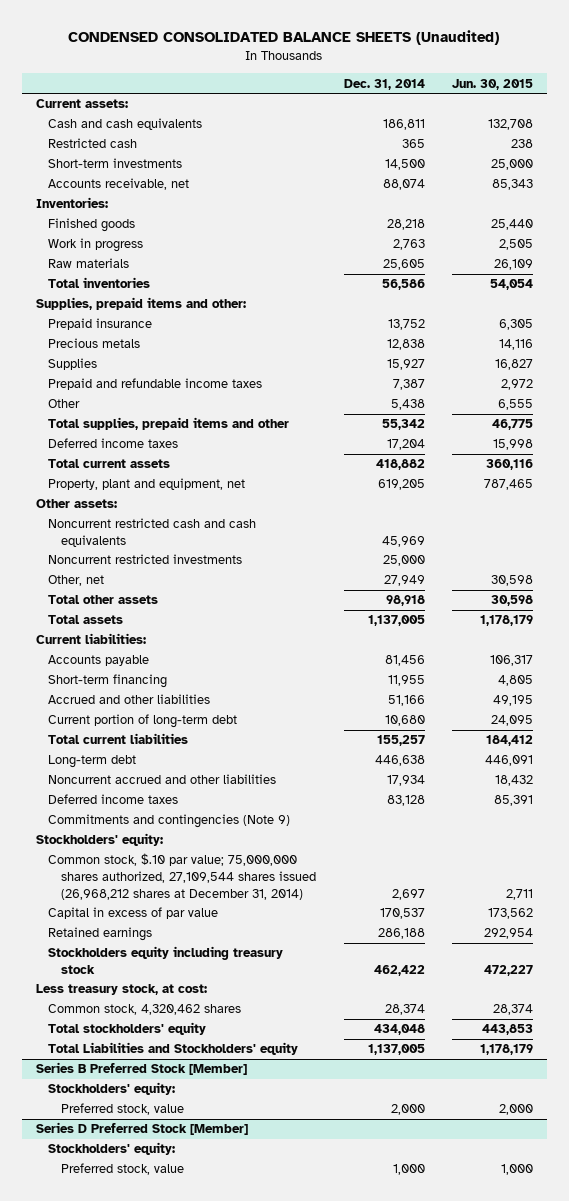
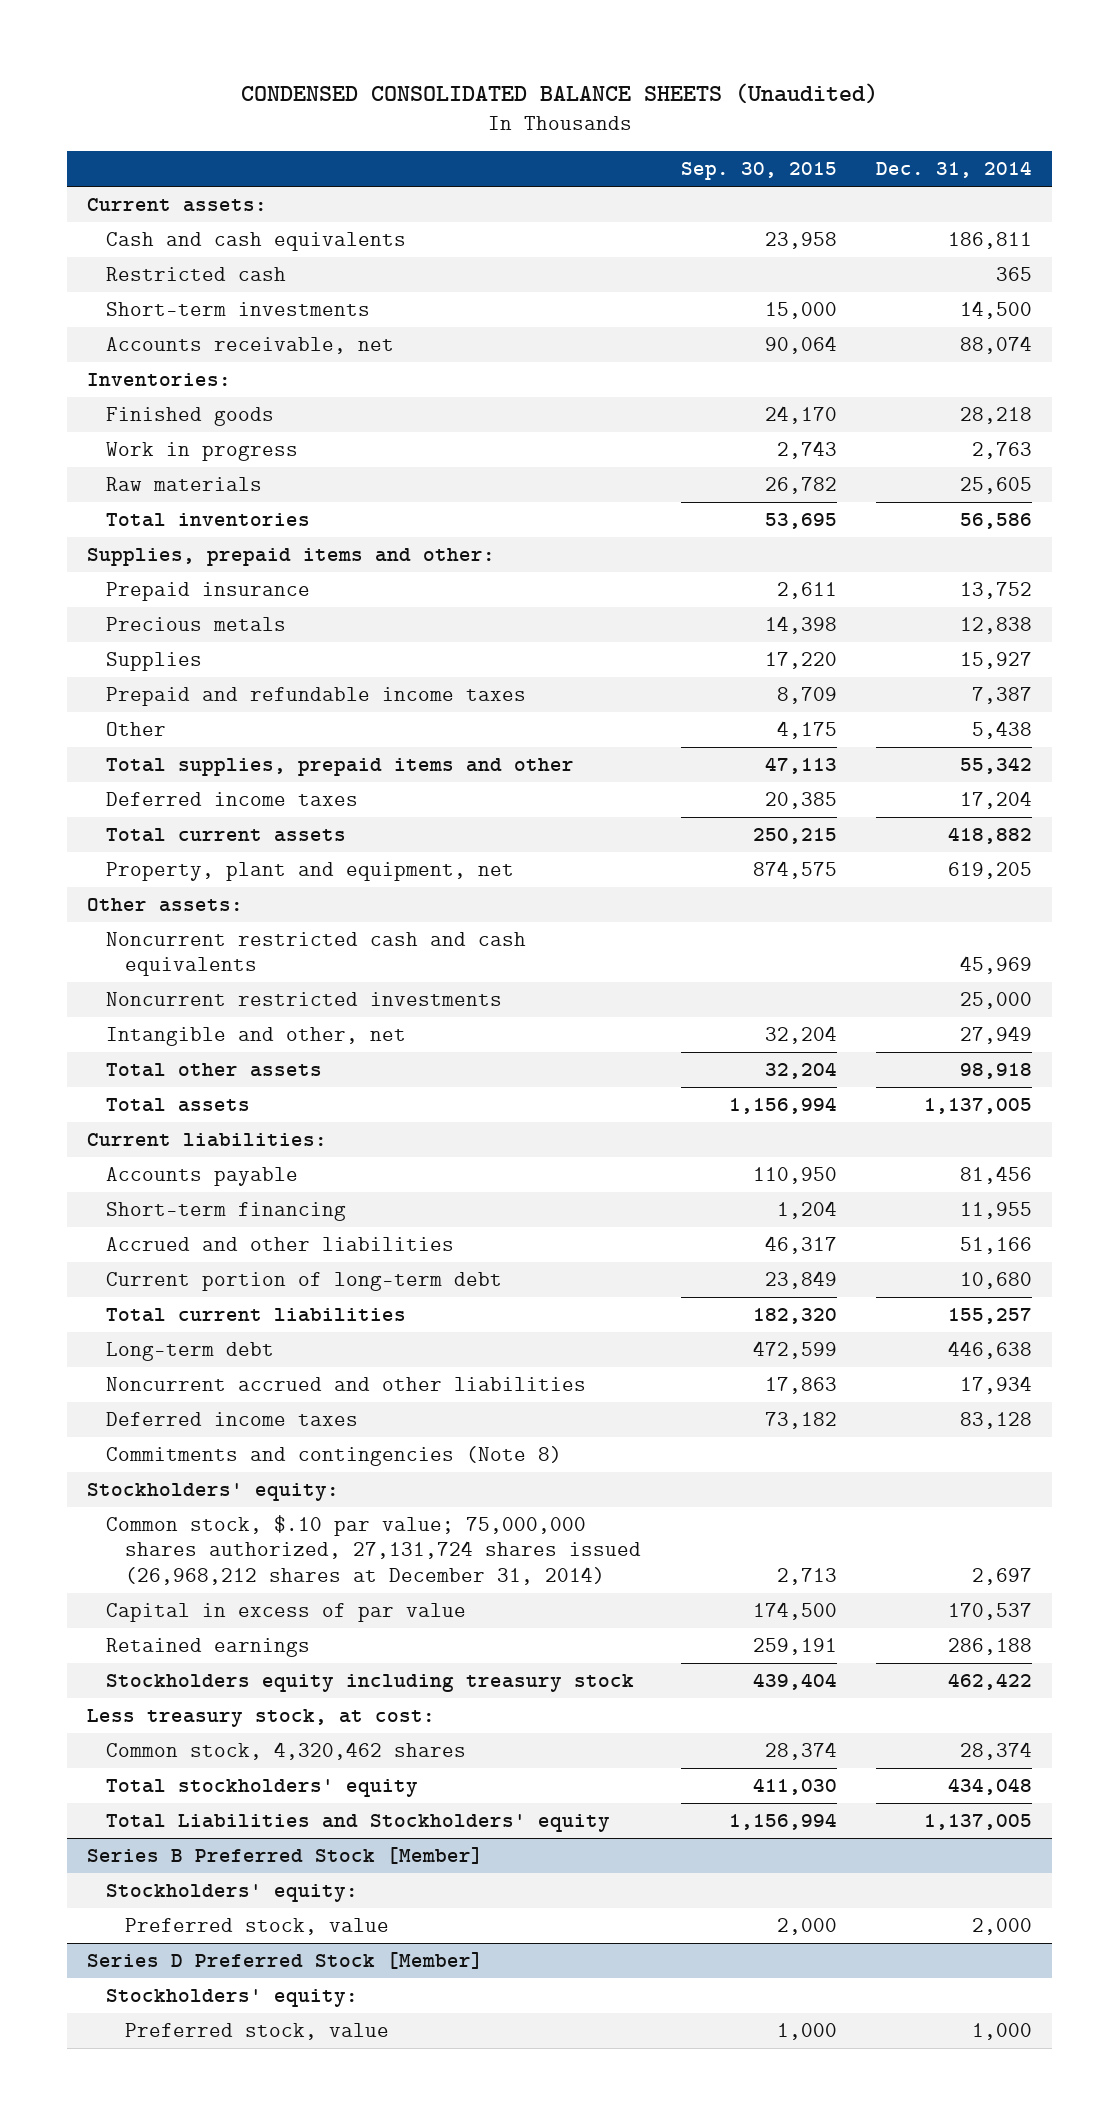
[452,78,534,90] Jun. 30, 2015 -> none
none -> [680,162,837,181] Sep. 30, 2015
[48,575,105,587] Other, net -> [105,1027,406,1047] Intangible and other, net
[48,814,291,829] Commitments and contingencies (Note 9) -> [105,1446,562,1467] Commitments and contingencies (Note 8)
[48,853,317,900] Common stock, $.10 par value; 75,000,000 shares authorized, 27,109,544 shares issued (26,968,212 shares at December 31, 2014) -> [105,1515,641,1585] Common stock, $.10 par value; 75,000,000 shares authorized, 27,131,724 shares issued (26,968,212 shares at December 31, 2014)

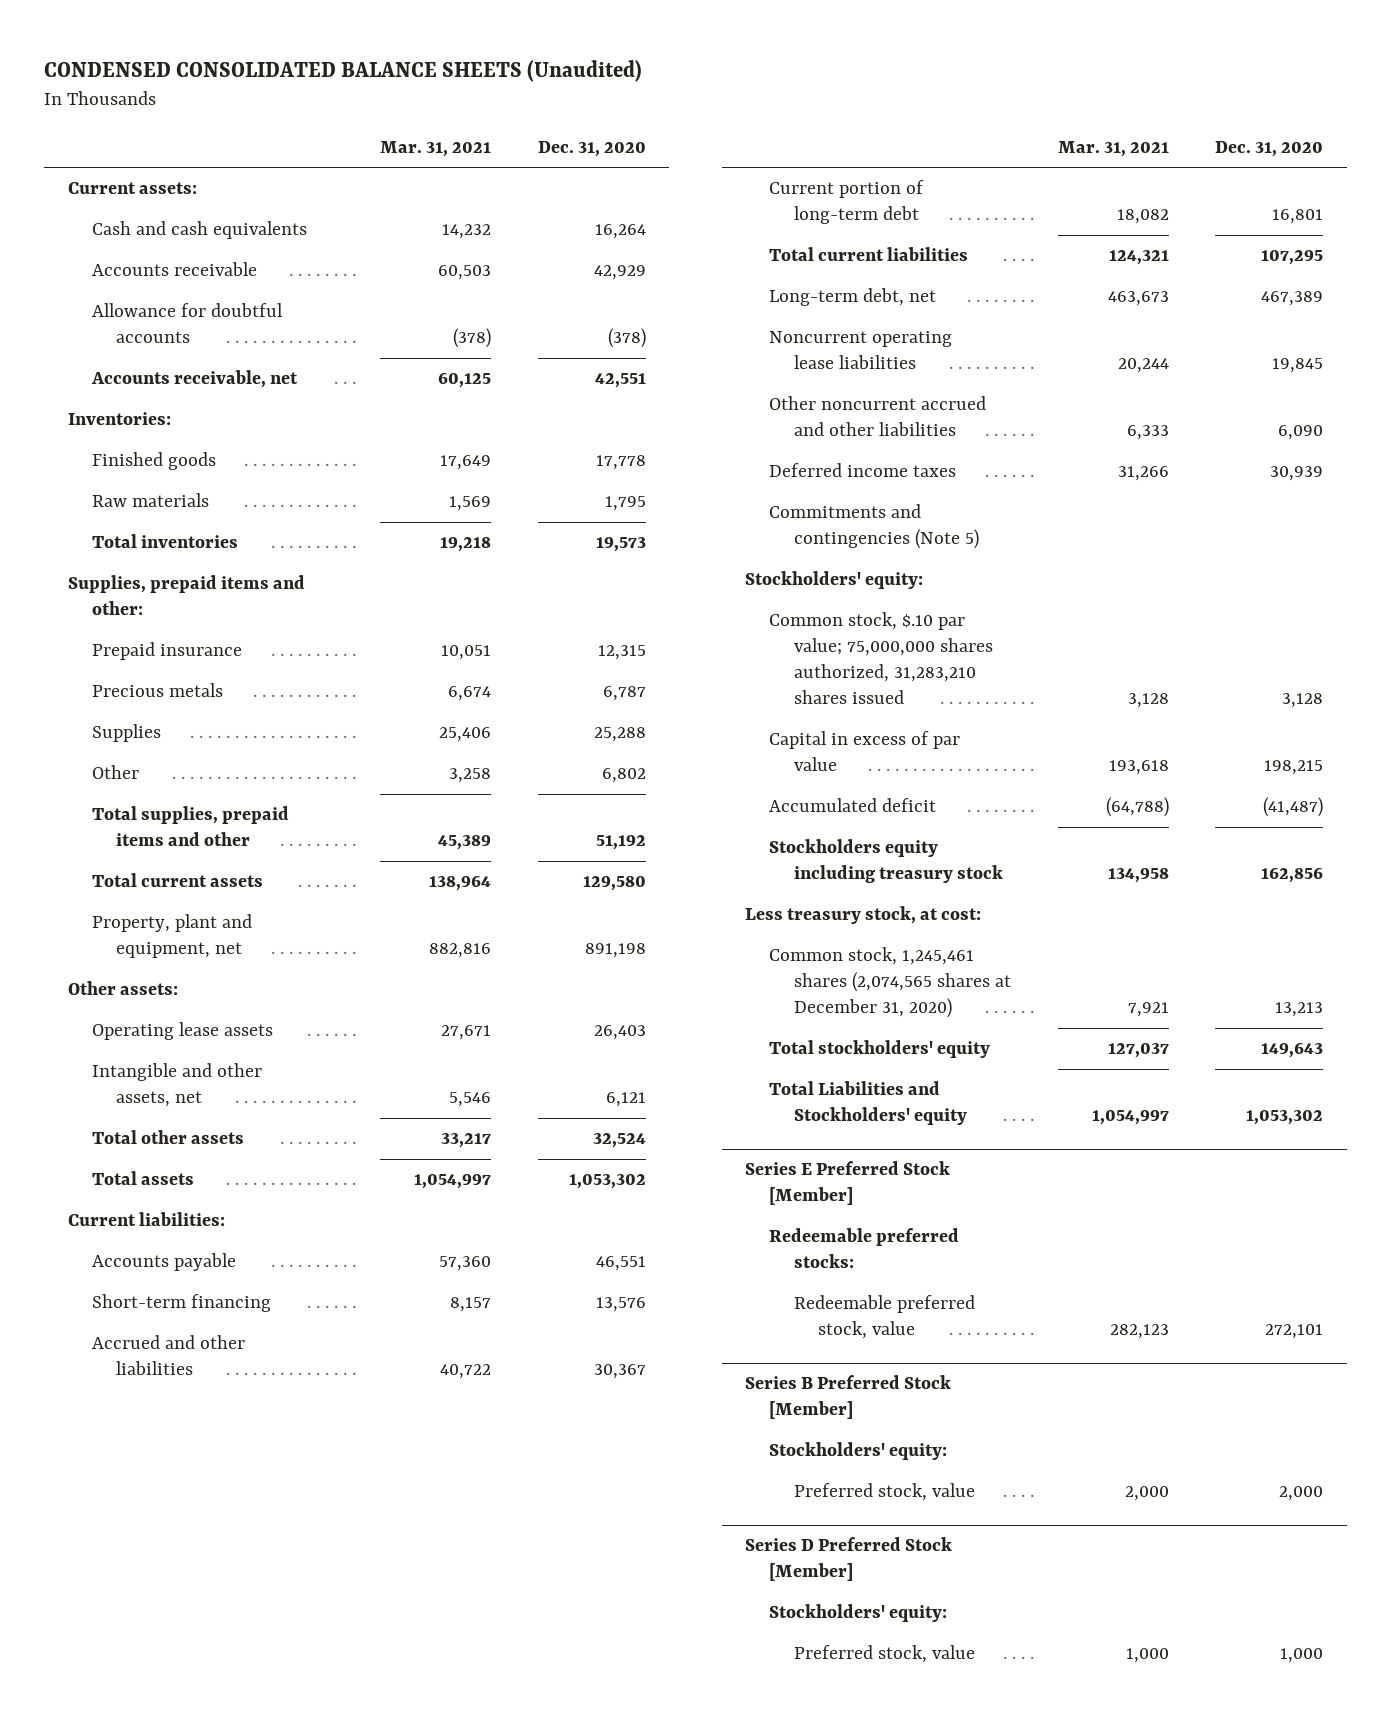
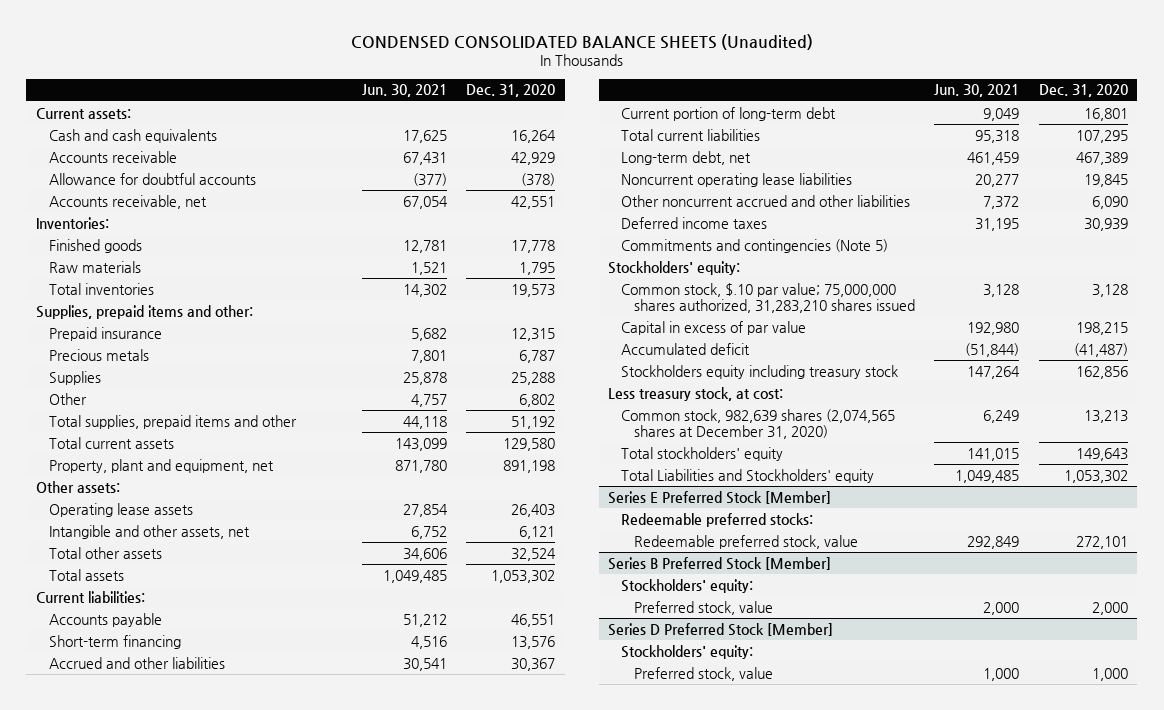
[379,140,491,157] Mar. 31, 2021 -> none
none -> [361,84,447,98] Jun. 30, 2021
[769,947,1011,1019] Common stock, 1,245,461 shares (2,074,565 shares at December 31, 2020) -> [620,408,895,439] Common stock, 982,639 shares (2,074,565 shares at December 31, 2020)

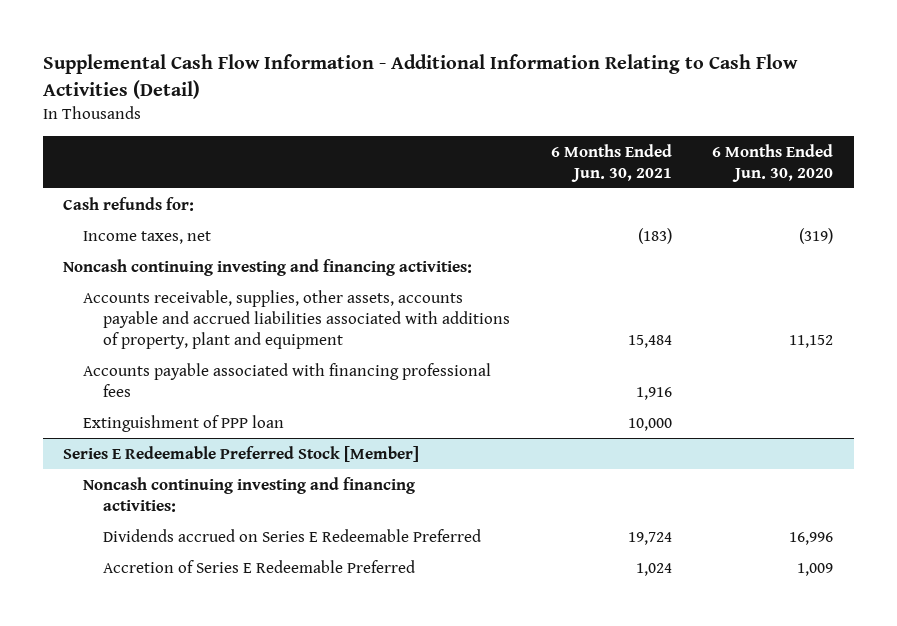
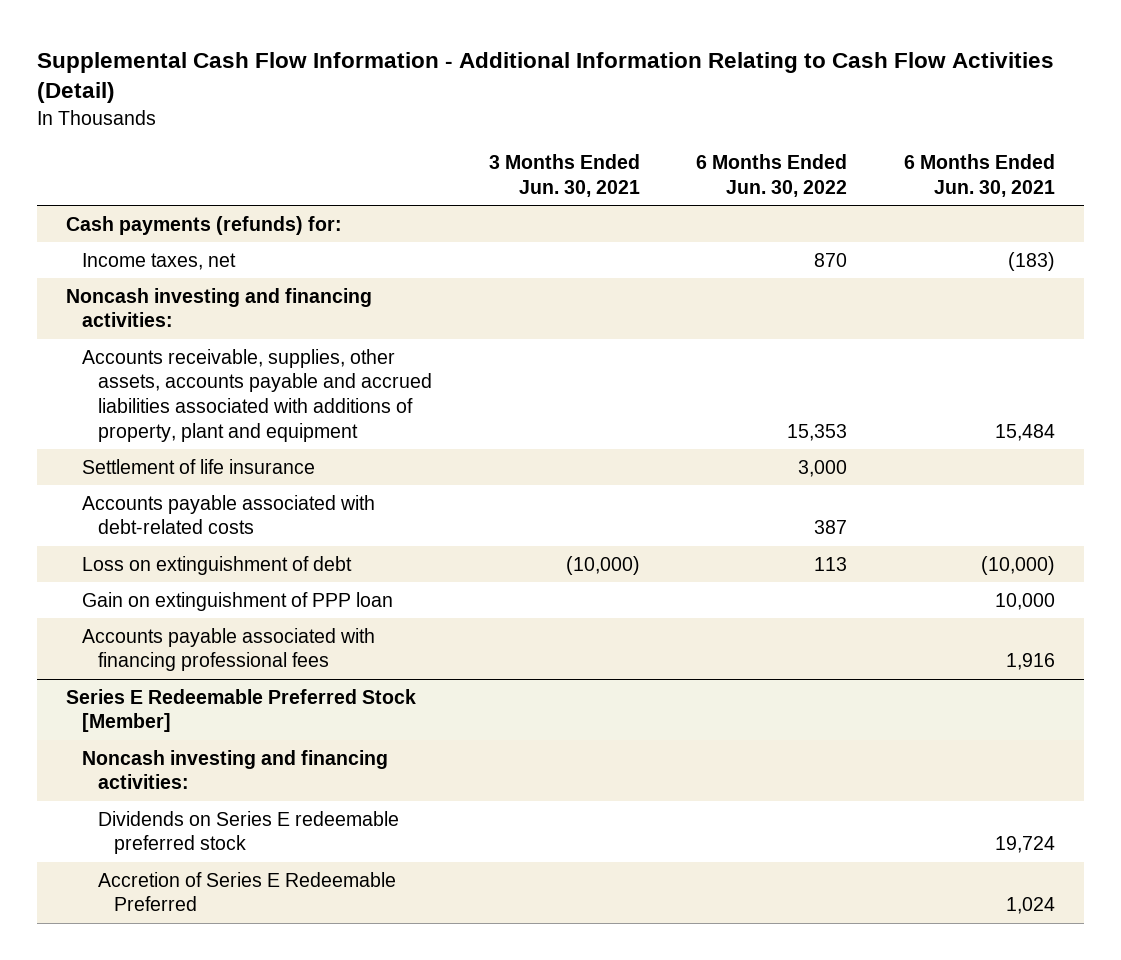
[712,143,834,182] 6 Months Ended Jun. 30, 2020 -> none
none -> [488,154,640,197] 3 Months Ended Jun. 30, 2021
none -> [696,154,848,197] 6 Months Ended Jun. 30, 2022
[63,196,195,211] Cash refunds for: -> [65,215,342,235] Cash payments (refunds) for:
[63,258,473,276] Noncash continuing investing and financing activities: -> [65,287,372,328] Noncash investing and financing activities:
none -> [81,458,315,474] Settlement of life insurance
none -> [81,494,375,535] Accounts payable associated with debt-related costs
none -> [81,555,352,575] Loss on extinguishment of debt
none -> [81,591,393,611] Gain on extinguishment of PPP loan
[83,414,285,432] Extinguishment of PPP loan -> none
[83,476,416,512] Noncash continuing investing and financing activities: -> [81,749,388,790] Noncash investing and financing activities:
[103,528,482,542] Dividends accrued on Series E Redeemable Preferred -> [97,810,399,855] Dividends on Series E redeemable preferred stock

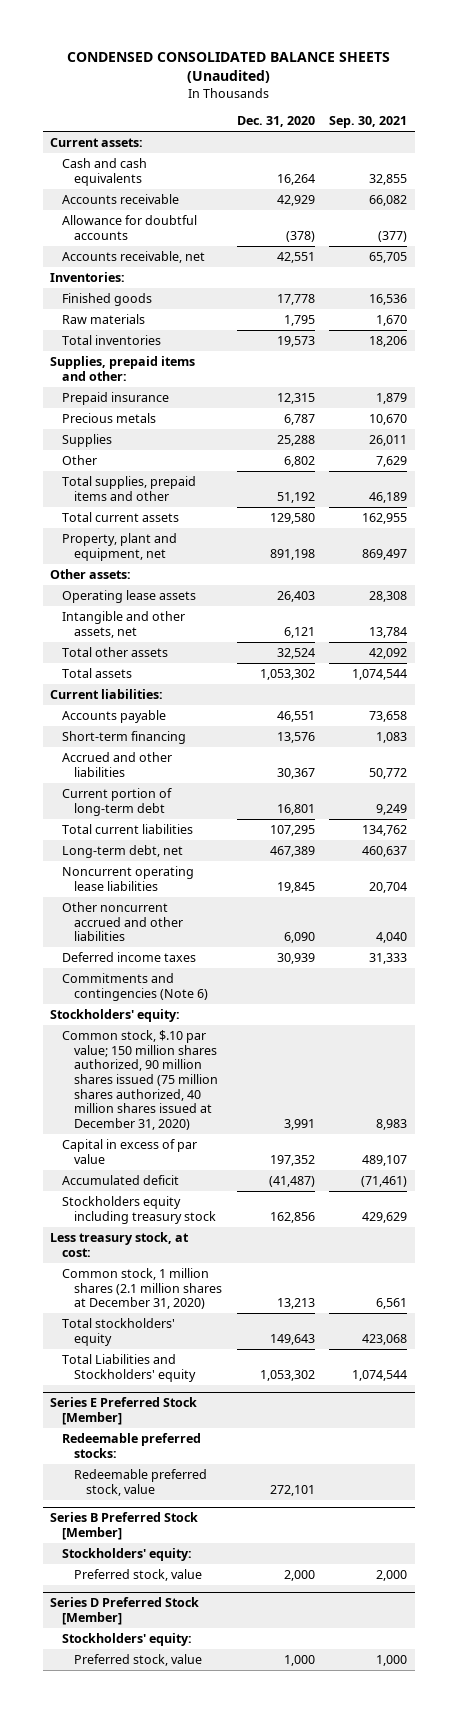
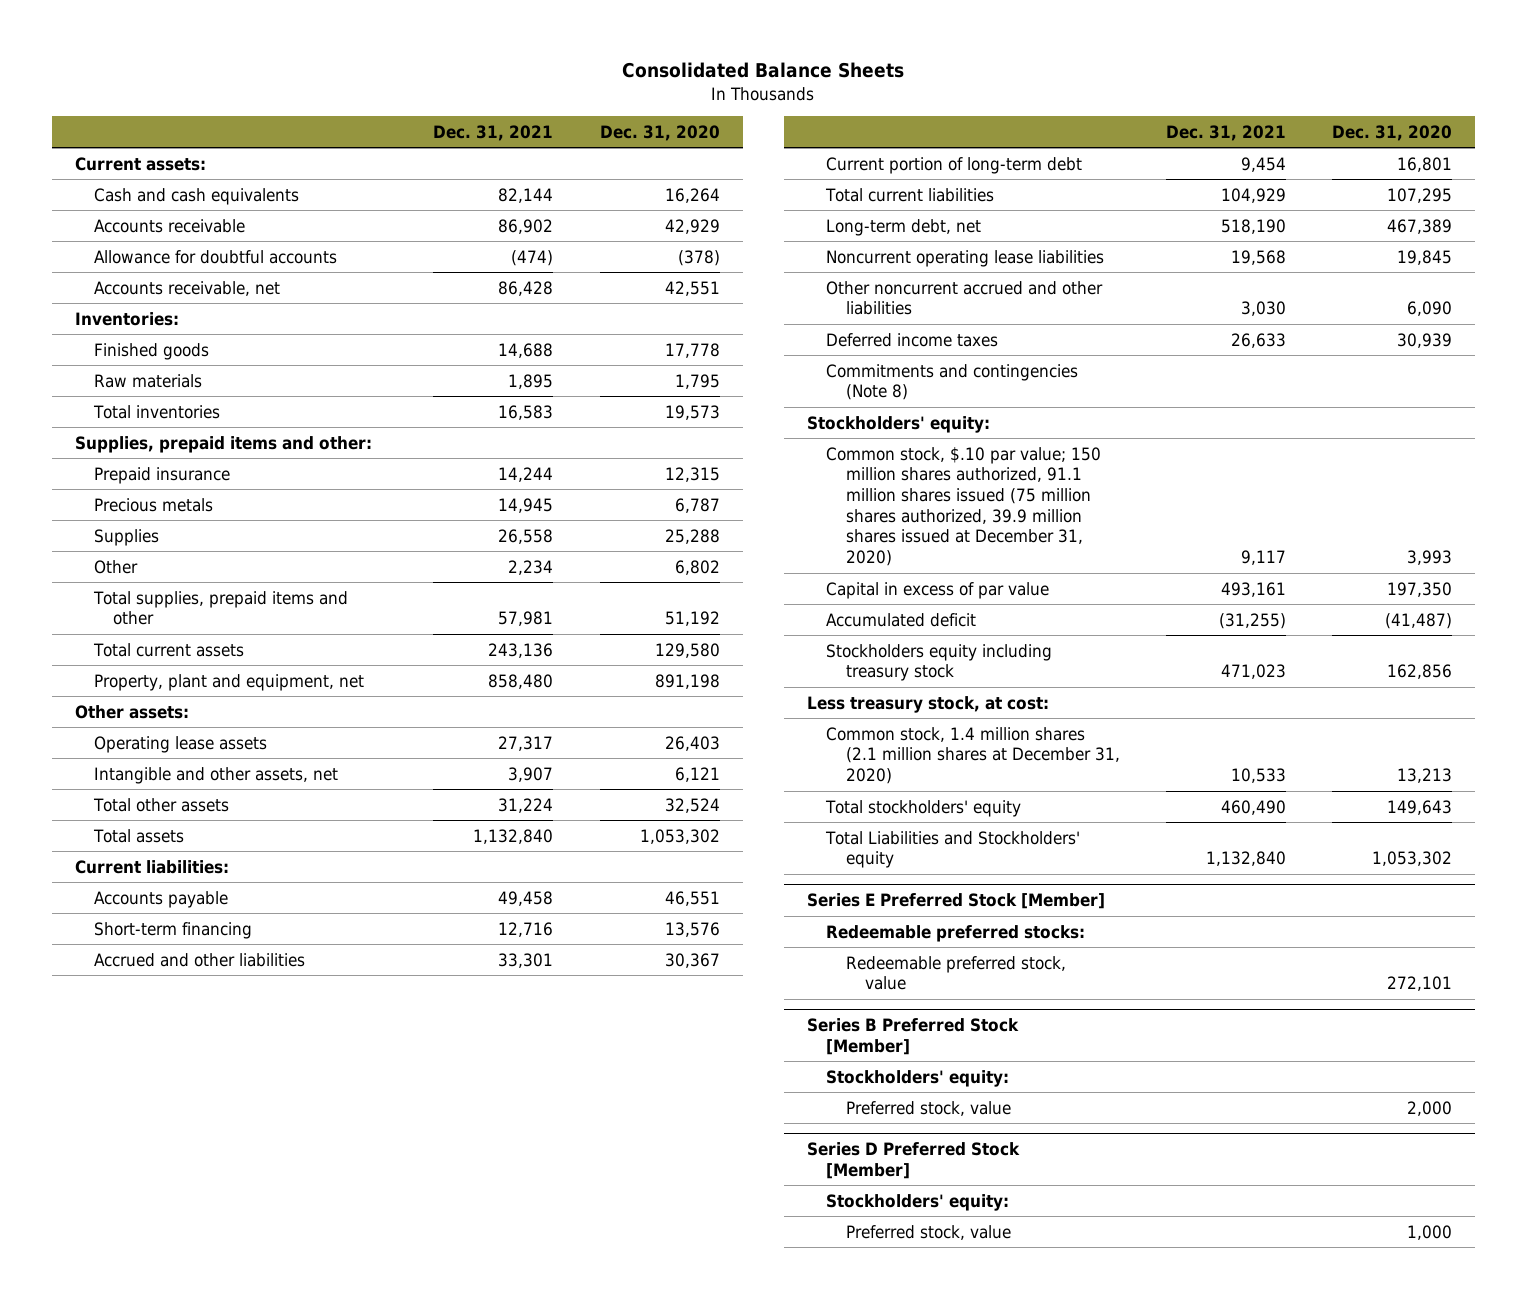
[66,52,390,84] CONDENSED CONSOLIDATED BALANCE SHEETS (Unaudited) -> [622,62,905,79] Consolidated Balance Sheets
[329,116,408,129] Sep. 30, 2021 -> none
none -> [433,124,554,141] Dec. 31, 2021
[62,972,209,1001] Commitments and contingencies (Note 6) -> [826,363,1079,401] Commitments and contingencies (Note 8)
[62,1029,219,1131] Common stock, $.10 par value; 150 million shares authorized, 90 million shares issued (75 million shares authorized, 40 million shares issued at December 31, 2020) -> [826,446,1102,567] Common stock, $.10 par value; 150 million shares authorized, 91.1 million shares issued (75 million shares authorized, 39.9 million shares issued at December 31, 2020)
[283,1119,315,1131] 3,991 -> [1407,550,1453,566] 3,993
[269,1154,315,1166] 197,352 -> [1387,581,1453,597] 197,350
[62,1267,223,1310] Common stock, 1 million shares (2.1 million shares at December 31, 2020) -> [826,726,1120,785] Common stock, 1.4 million shares (2.1 million shares at December 31, 2020)

